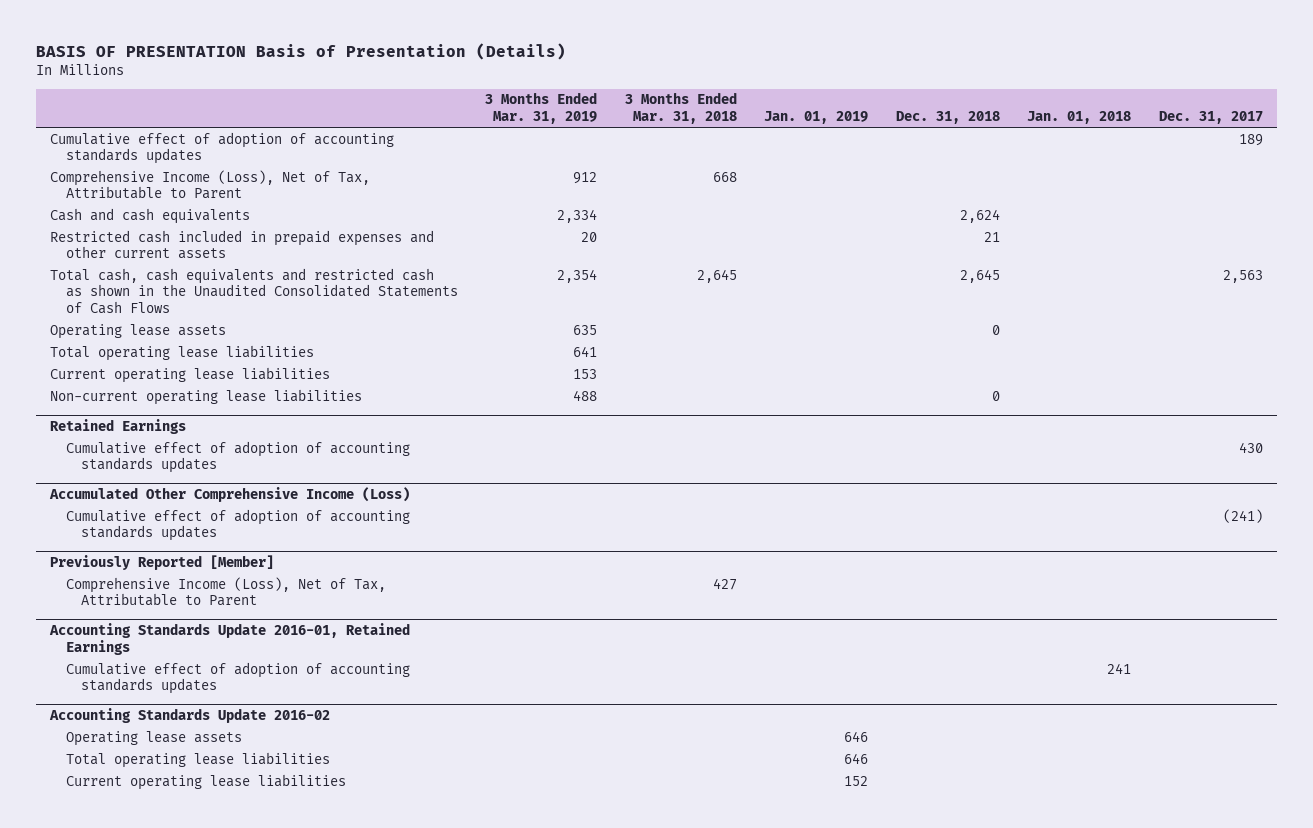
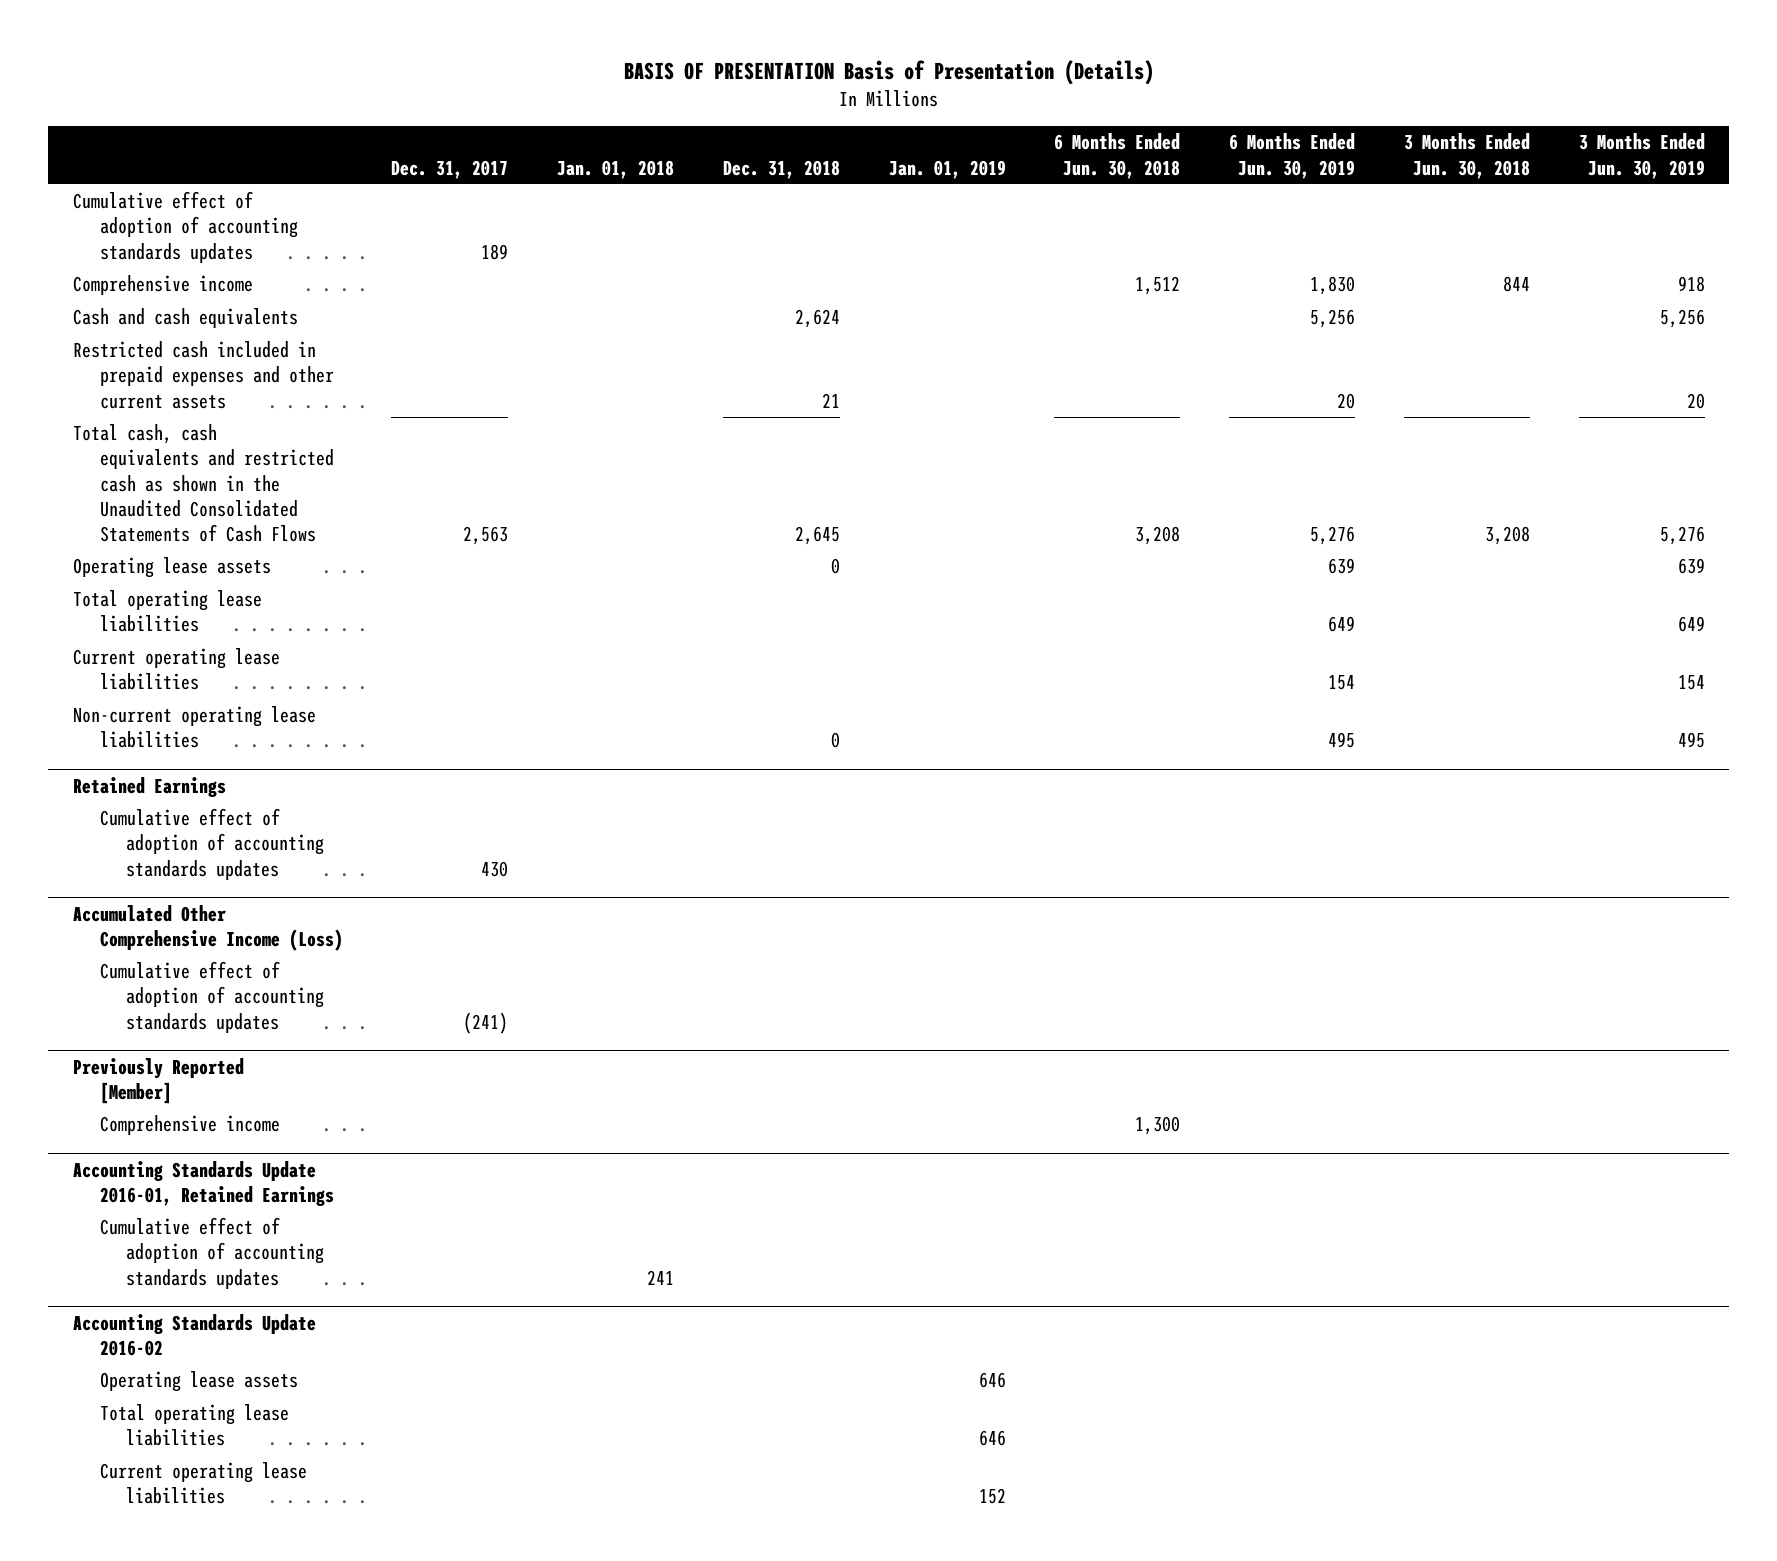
[485,92,598,124] 3 Months Ended Mar. 31, 2019 -> none
[624,92,737,124] 3 Months Ended Mar. 31, 2018 -> none
none -> [1054,133,1181,179] 6 Months Ended Jun. 30, 2018
none -> [1229,133,1356,179] 6 Months Ended Jun. 30, 2019
none -> [1403,133,1530,179] 3 Months Ended Jun. 30, 2018
none -> [1578,133,1705,179] 3 Months Ended Jun. 30, 2019
[50,169,371,200] Comprehensive Income (Loss), Net of Tax, Attributable to Parent -> [72,275,253,296] Comprehensive income
[65,576,386,607] Comprehensive Income (Loss), Net of Tax, Attributable to Parent -> [99,1115,280,1136] Comprehensive income

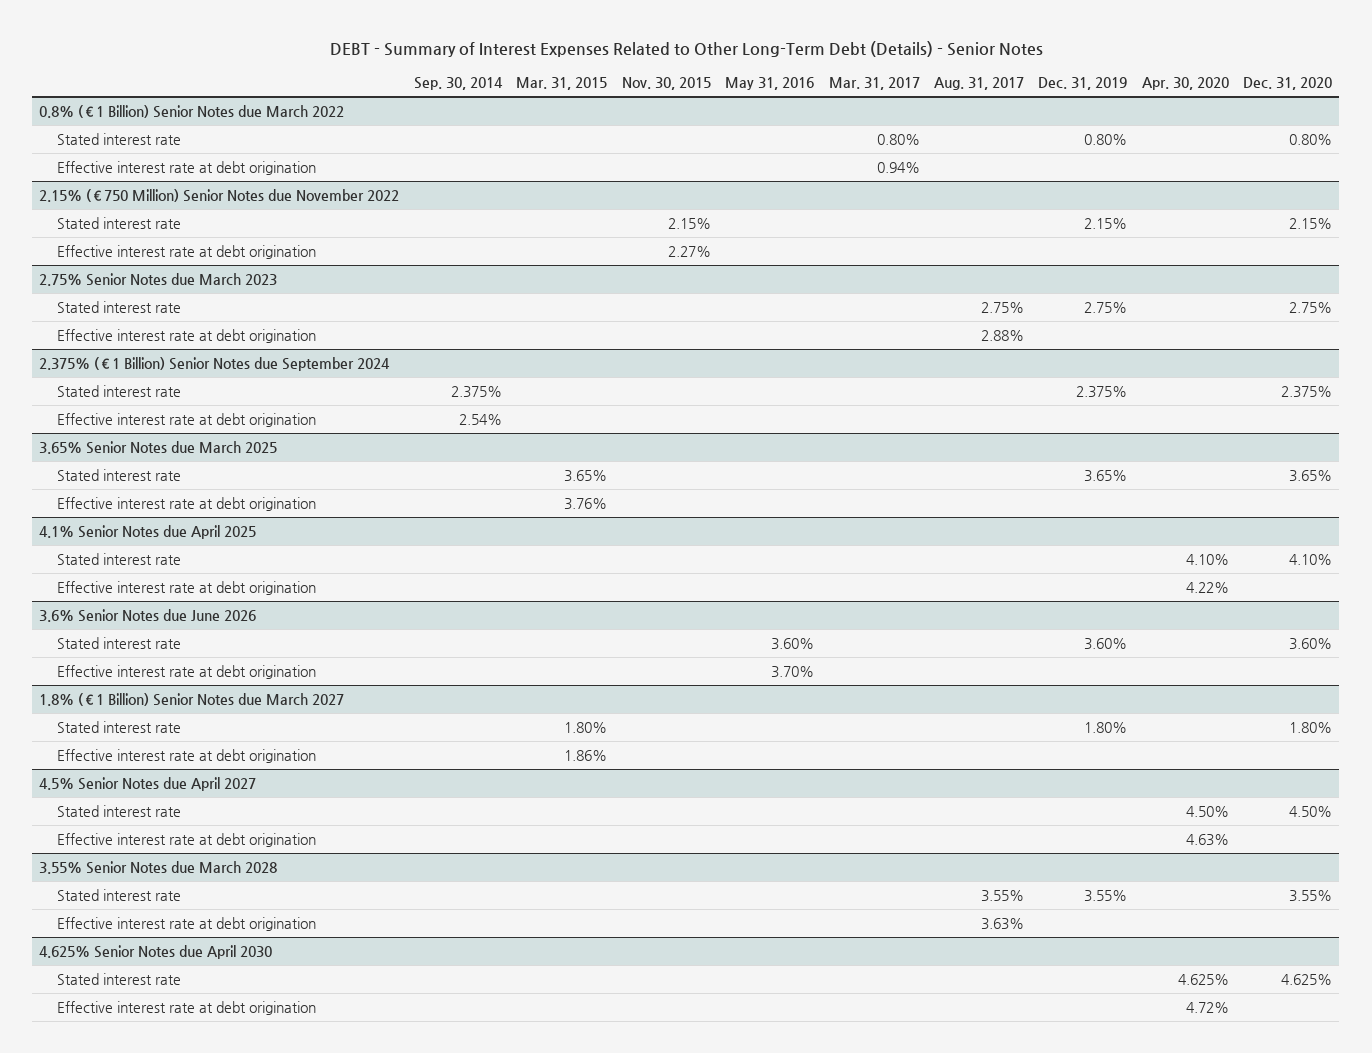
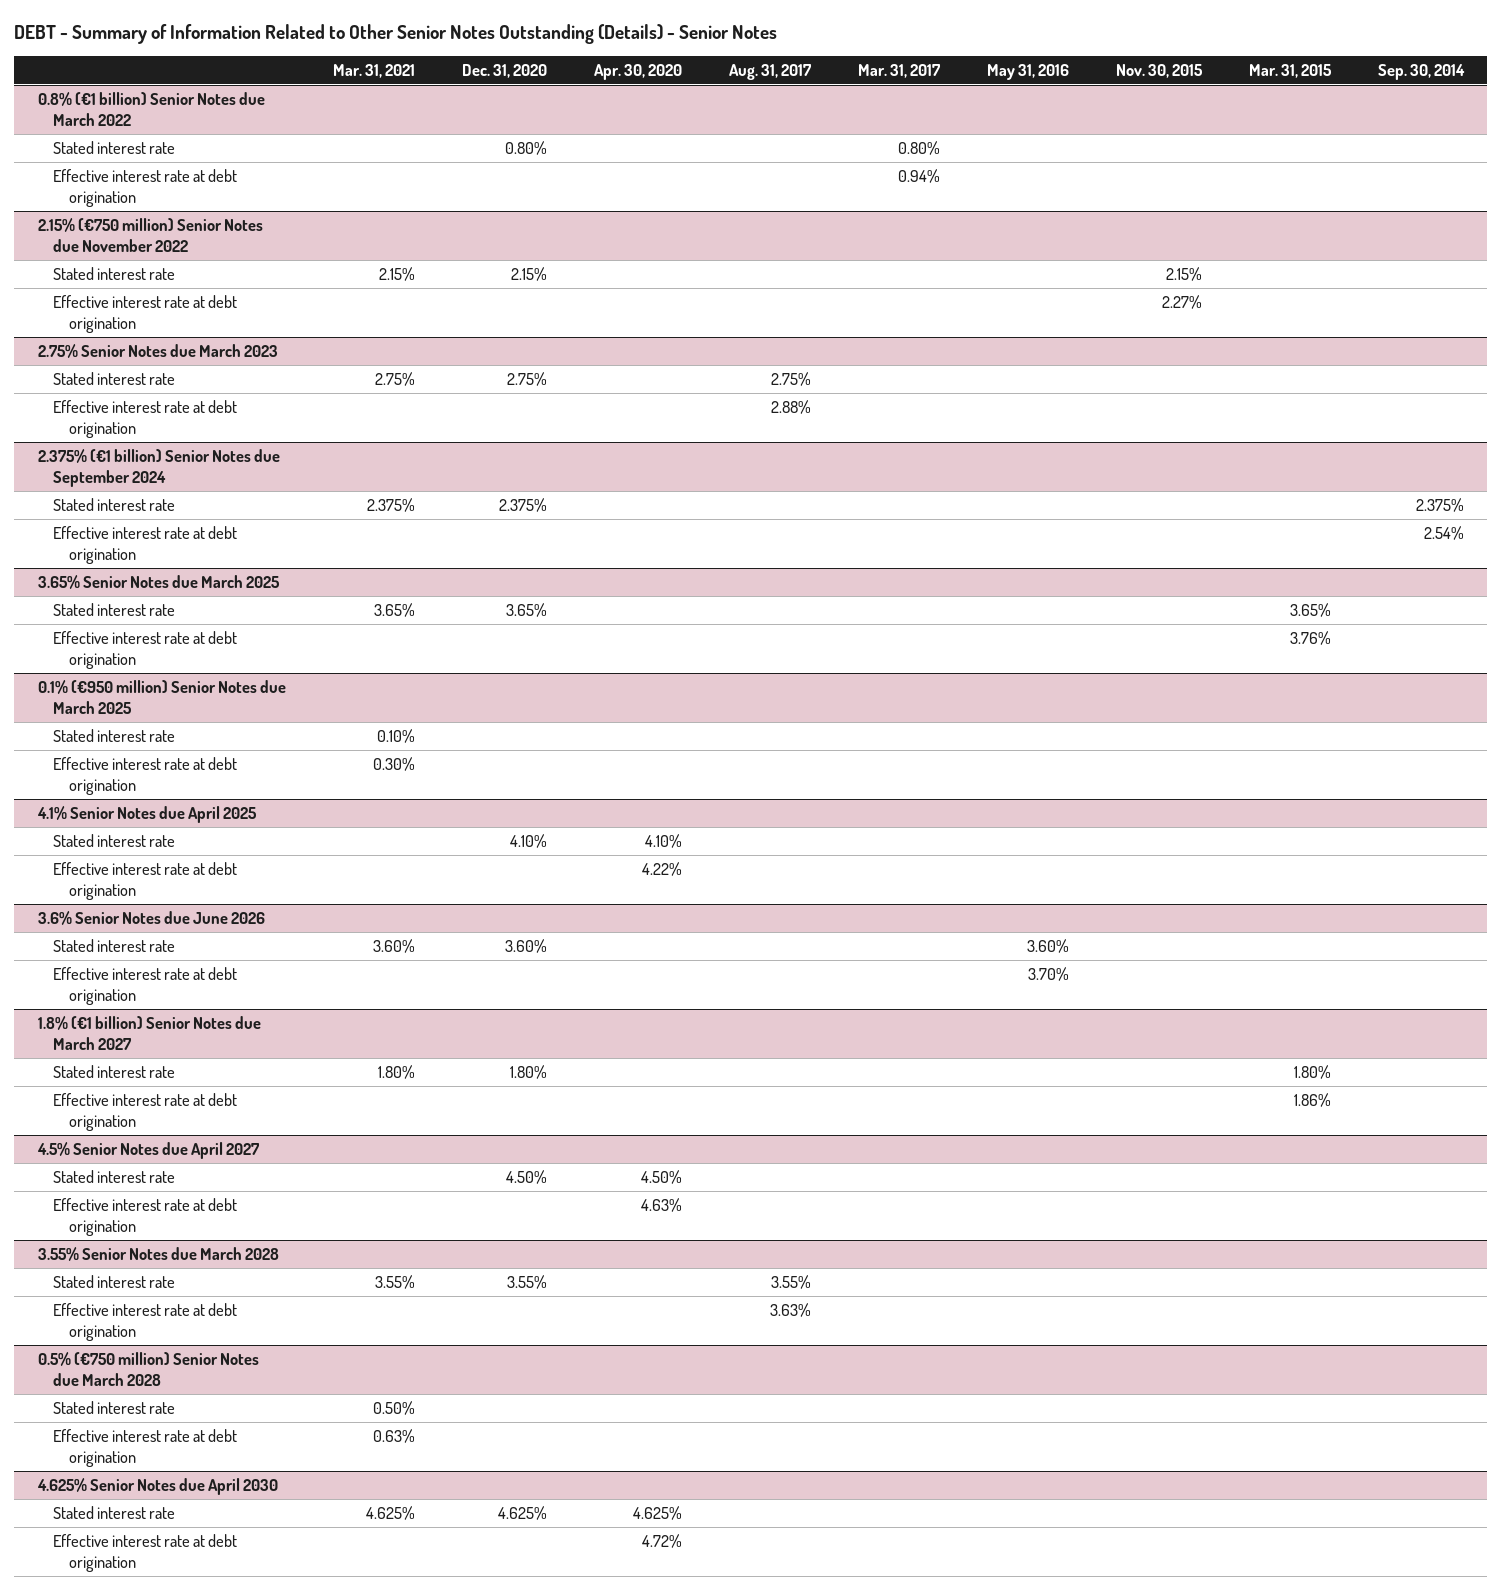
[329,40,1043,57] DEBT - Summary of Interest Expenses Related to Other Long-Term Debt (Details) - Senior Notes -> [14,24,778,45] DEBT - Summary of Information Related to Other Senior Notes Outstanding (Details) - Senior Notes
[1038,76,1128,90] Dec. 31, 2019 -> none
none -> [332,63,415,78] Mar. 31, 2021
[39,105,345,119] 0.8% (€1 Billion) Senior Notes due March 2022 -> [37,92,265,126] 0.8% (€1 billion) Senior Notes due March 2022
[39,189,400,203] 2.15% (€750 Million) Senior Notes due November 2022 -> [37,218,263,252] 2.15% (€750 million) Senior Notes due November 2022
[39,357,391,372] 2.375% (€1 Billion) Senior Notes due September 2024 -> [37,449,280,487] 2.375% (€1 billion) Senior Notes due September 2024
none -> [37,680,286,714] 0.1% (€950 million) Senior Notes due March 2025
none -> [53,729,176,743] Stated interest rate
none -> [53,757,238,795] Effective interest rate at debt origination
[39,693,345,707] 1.8% (€1 Billion) Senior Notes due March 2027 -> [37,1016,261,1050] 1.8% (€1 billion) Senior Notes due March 2027
none -> [37,1352,259,1386] 0.5% (€750 million) Senior Notes due March 2028
none -> [53,1401,176,1415] Stated interest rate
none -> [53,1429,238,1467] Effective interest rate at debt origination

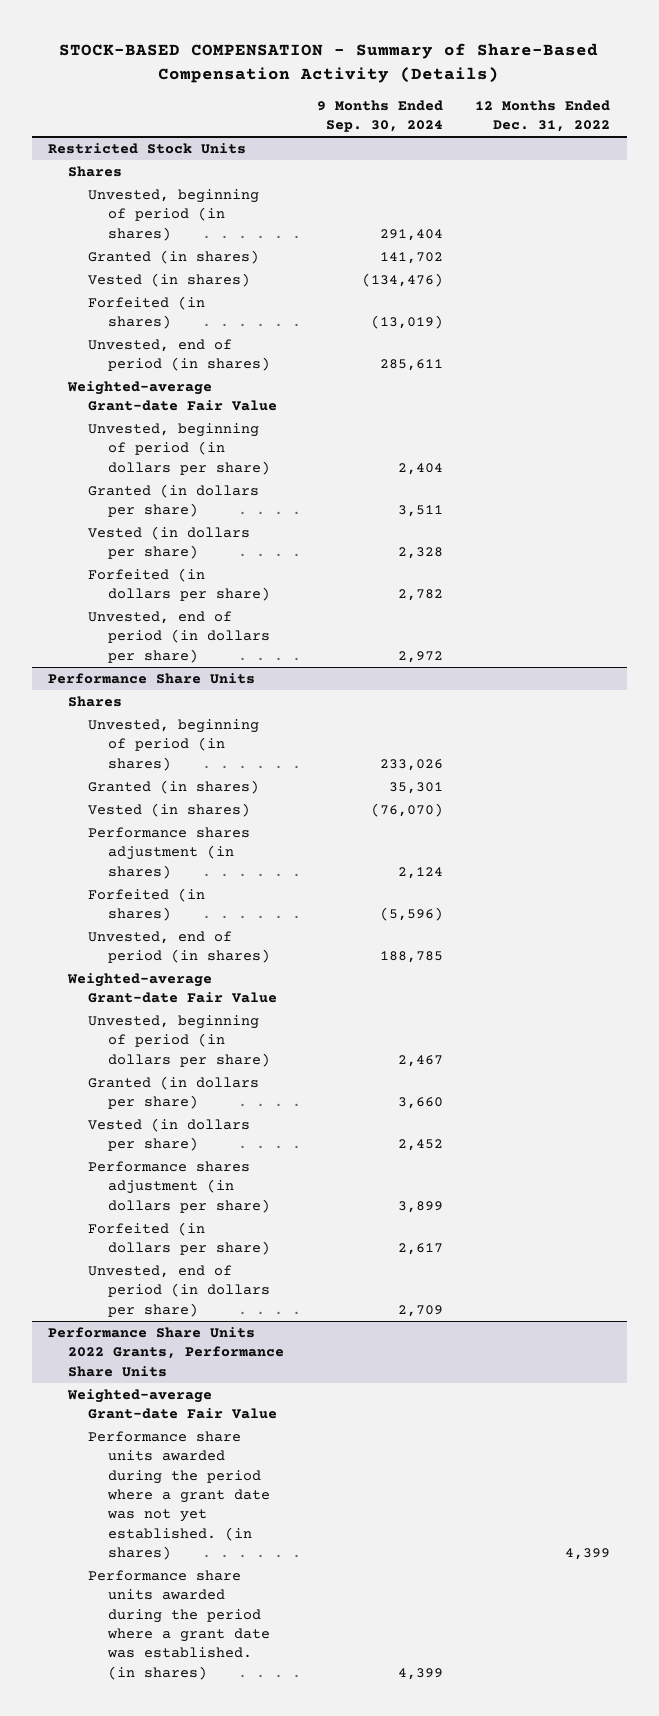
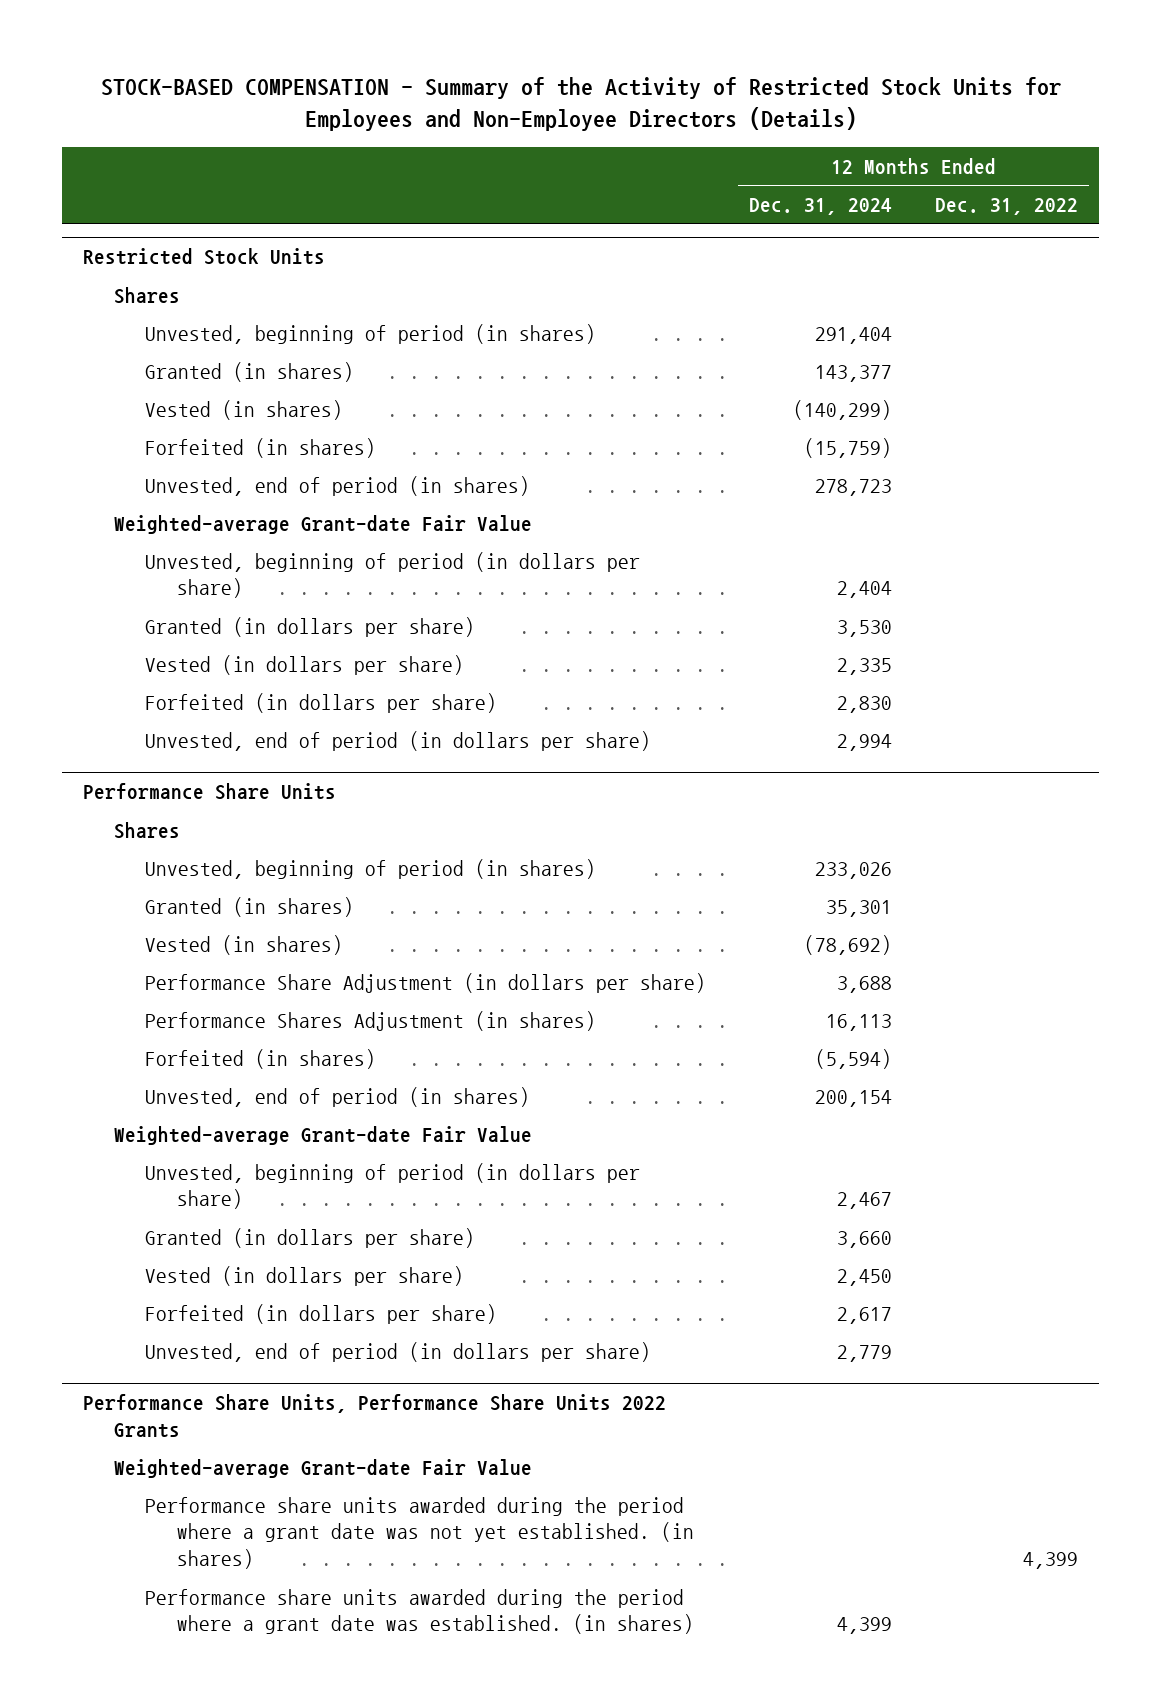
[59,43,599,83] STOCK-BASED COMPENSATION - Summary of Share-Based Compensation Activity (Details) -> [100,77,1061,132] STOCK-BASED COMPENSATION - Summary of the Activity of Restricted Stock Units for Employees and Non-Employee Directors (Details)
[316,99,443,133] 9 Months Ended Sep. 30, 2024 -> none
none -> [749,197,893,215] Dec. 31, 2024
none -> [145,972,707,993] Performance Share Adjustment (in dollars per share)
[88,826,251,879] Performance shares adjustment (in shares) -> [145,1010,597,1031] Performance Shares Adjustment (in shares)
[88,1160,271,1213] Performance shares adjustment (in dollars per share) -> none
[48,1326,285,1377] Performance Share Units 2022 Grants, Performance Share Units -> [83,1394,667,1438] Performance Share Units, Performance Share Units 2022 Grants

